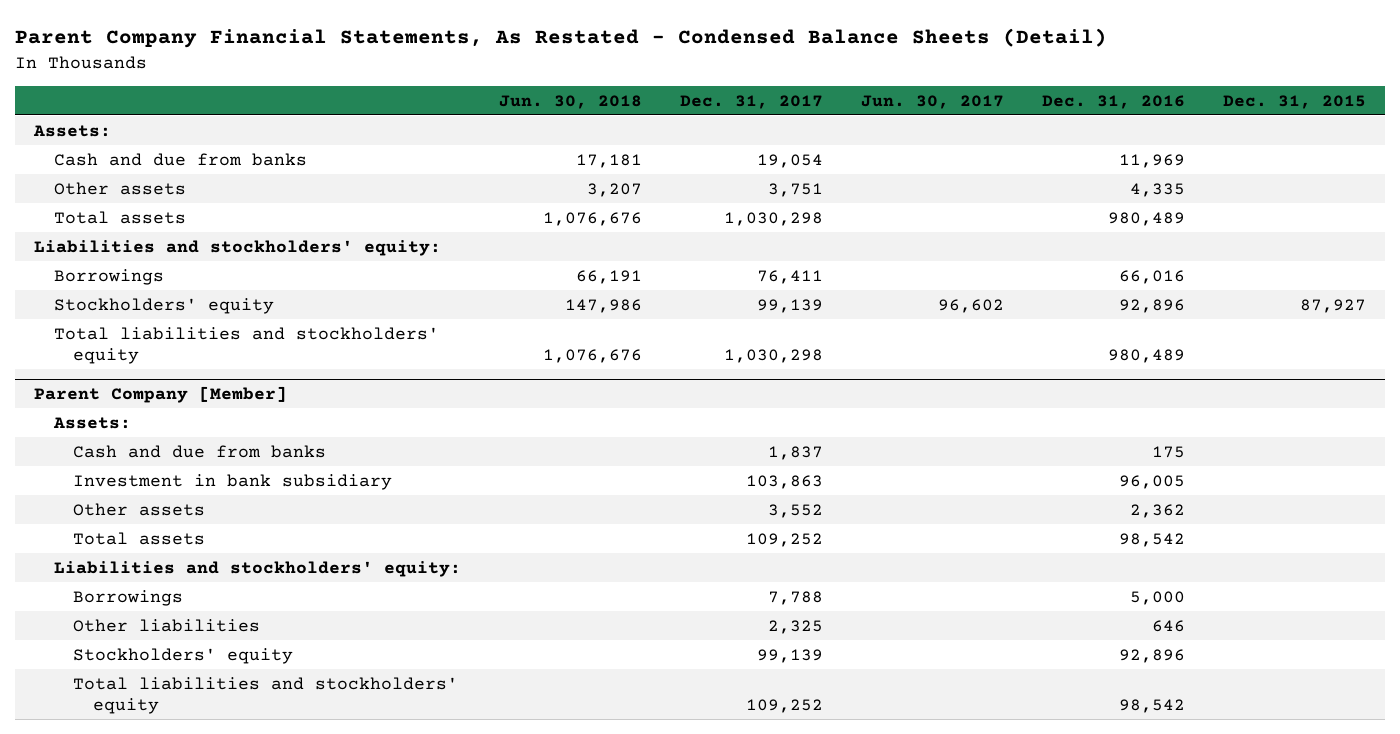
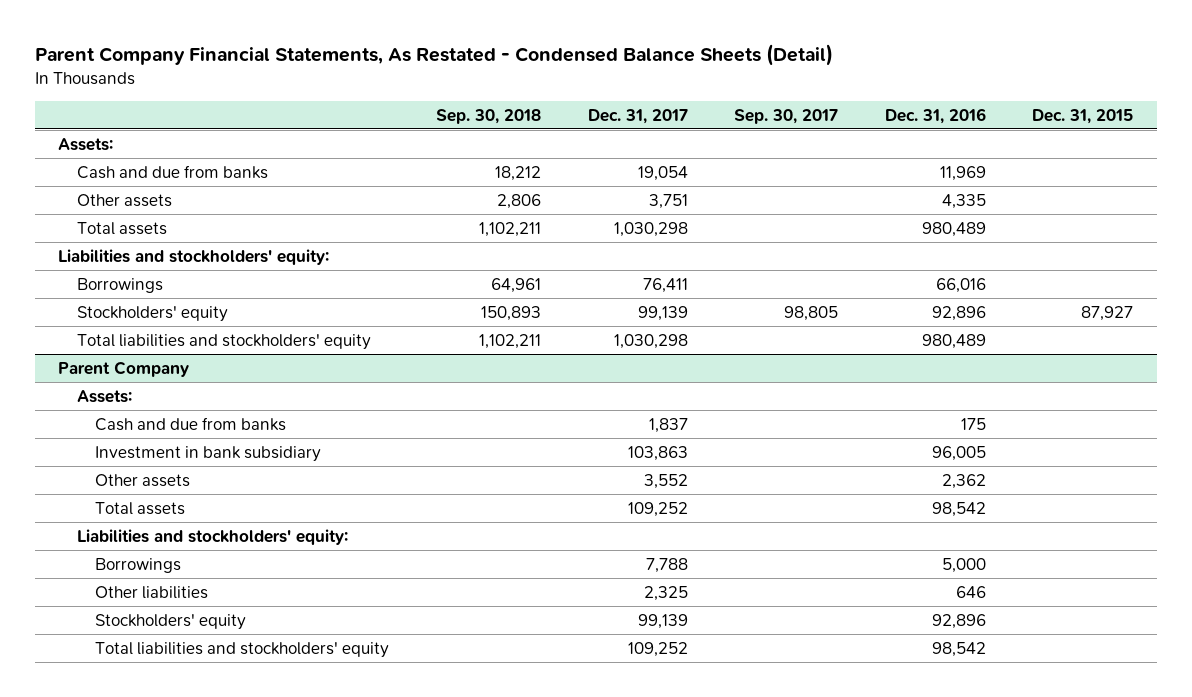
[498,94,642,109] Jun. 30, 2018 -> none
[860,94,1004,109] Jun. 30, 2017 -> none
none -> [435,108,541,124] Sep. 30, 2018
none -> [734,108,839,124] Sep. 30, 2017
[34,386,288,404] Parent Company [Member] -> [58,360,190,377] Parent Company

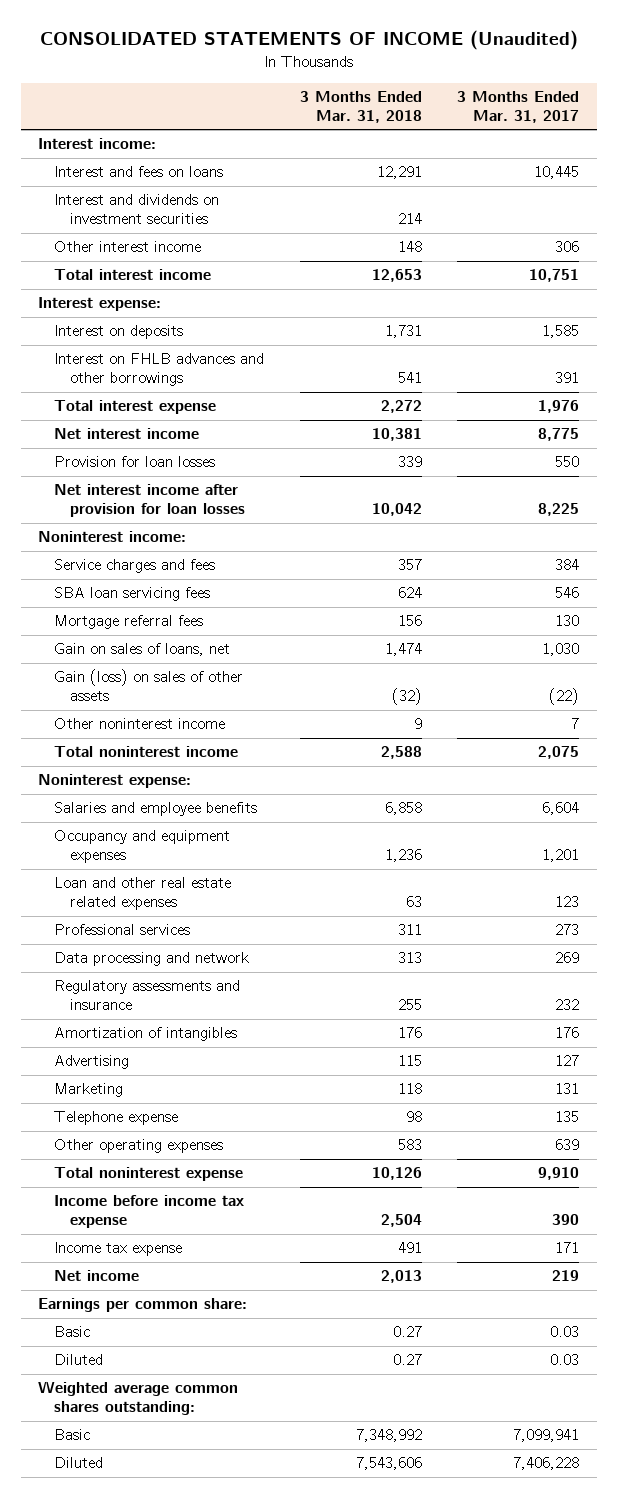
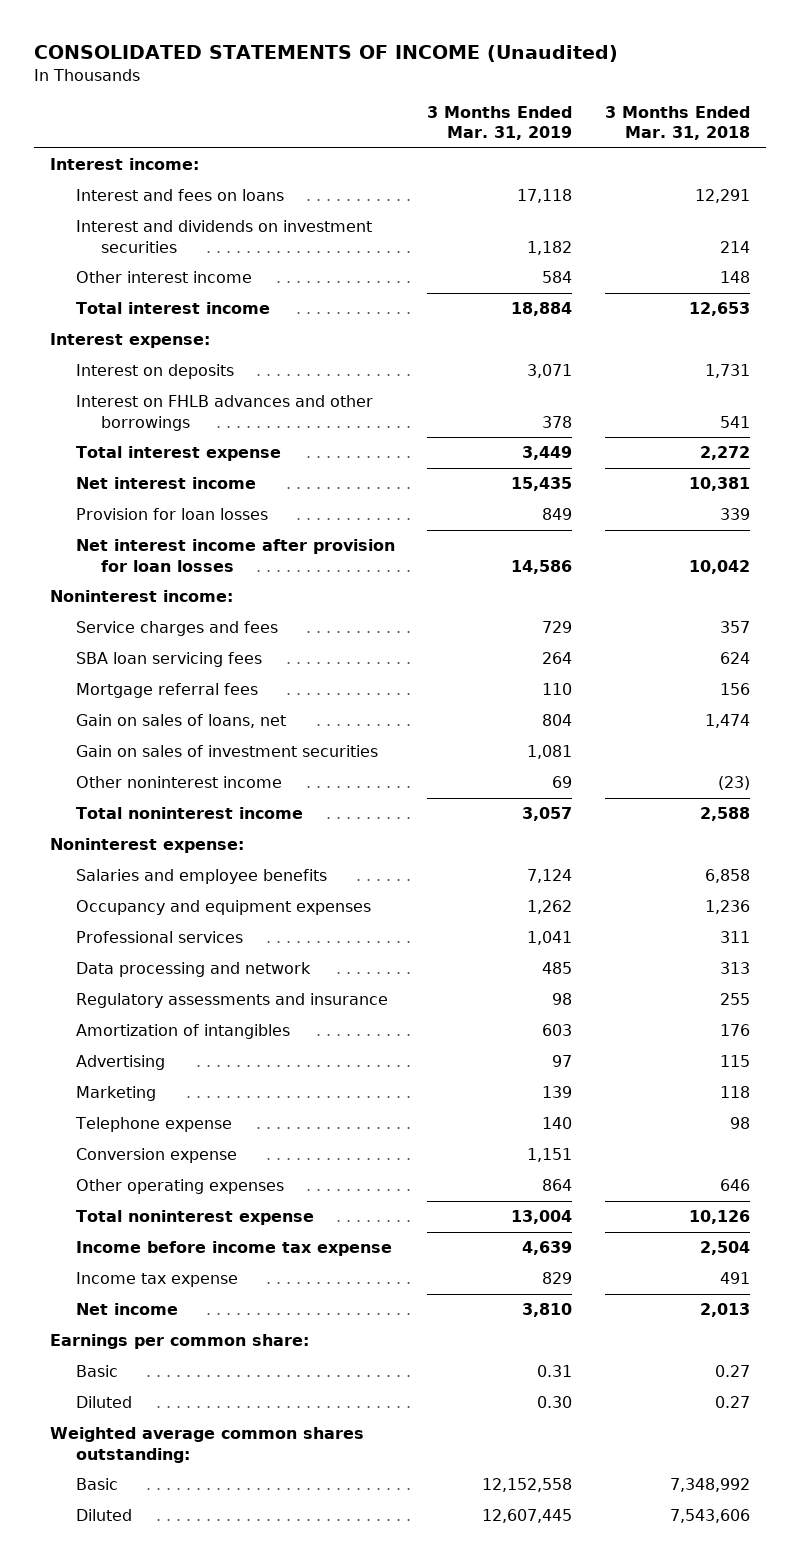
[457,91,580,123] 3 Months Ended Mar. 31, 2017 -> none
none -> [427,105,573,141] 3 Months Ended Mar. 31, 2019
[54,669,244,702] Gain (loss) on sales of other assets -> none
none -> [75,745,378,758] Gain on sales of investment securities
[413,718,422,730] 9 -> [717,776,750,791] (23)
[54,877,232,911] Loan and other real estate related expenses -> none
none -> [75,1148,237,1164] Conversion expense
[397,1139,422,1151] 583 -> [719,1179,750,1192] 646

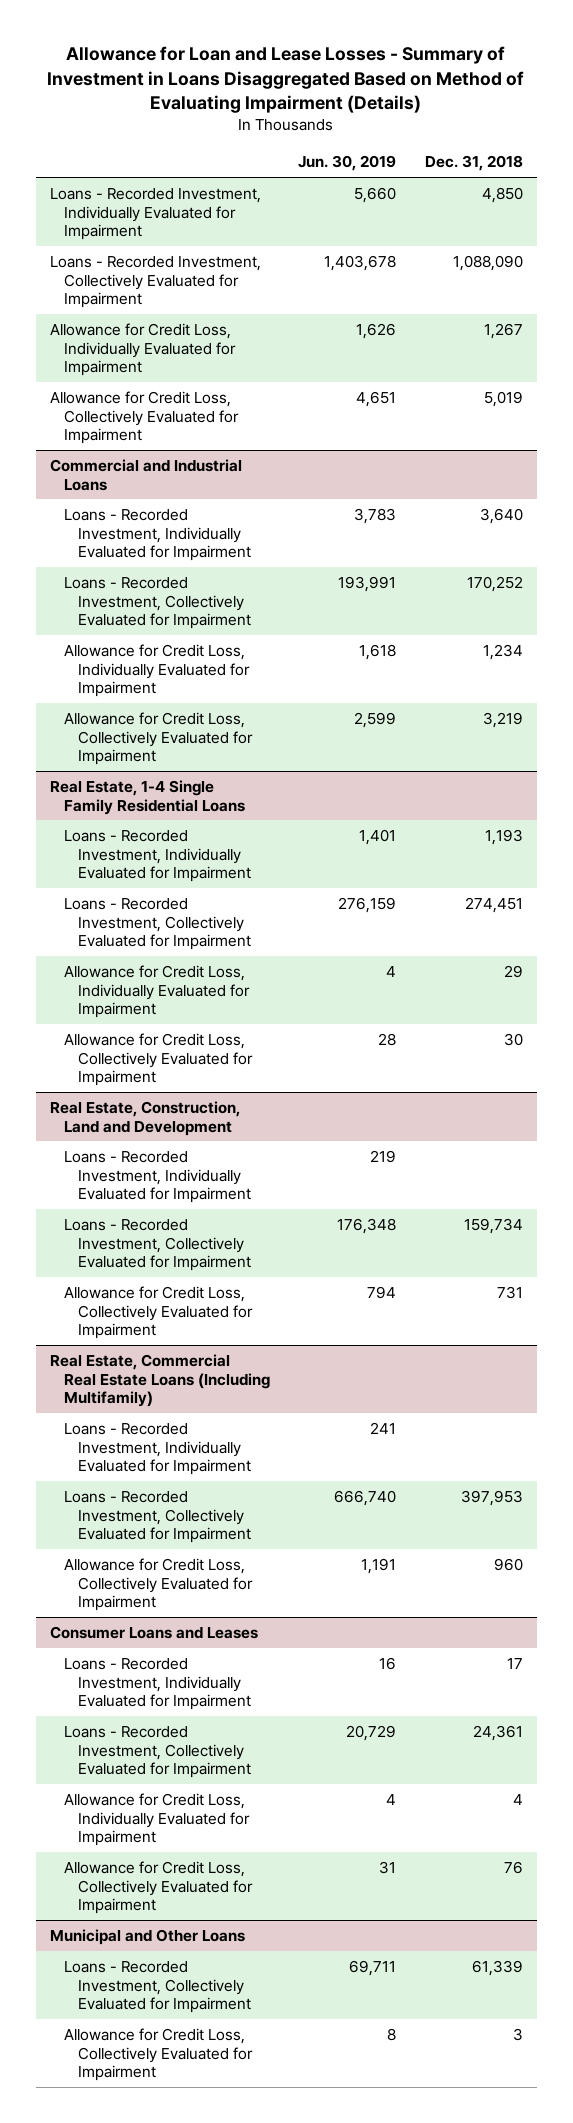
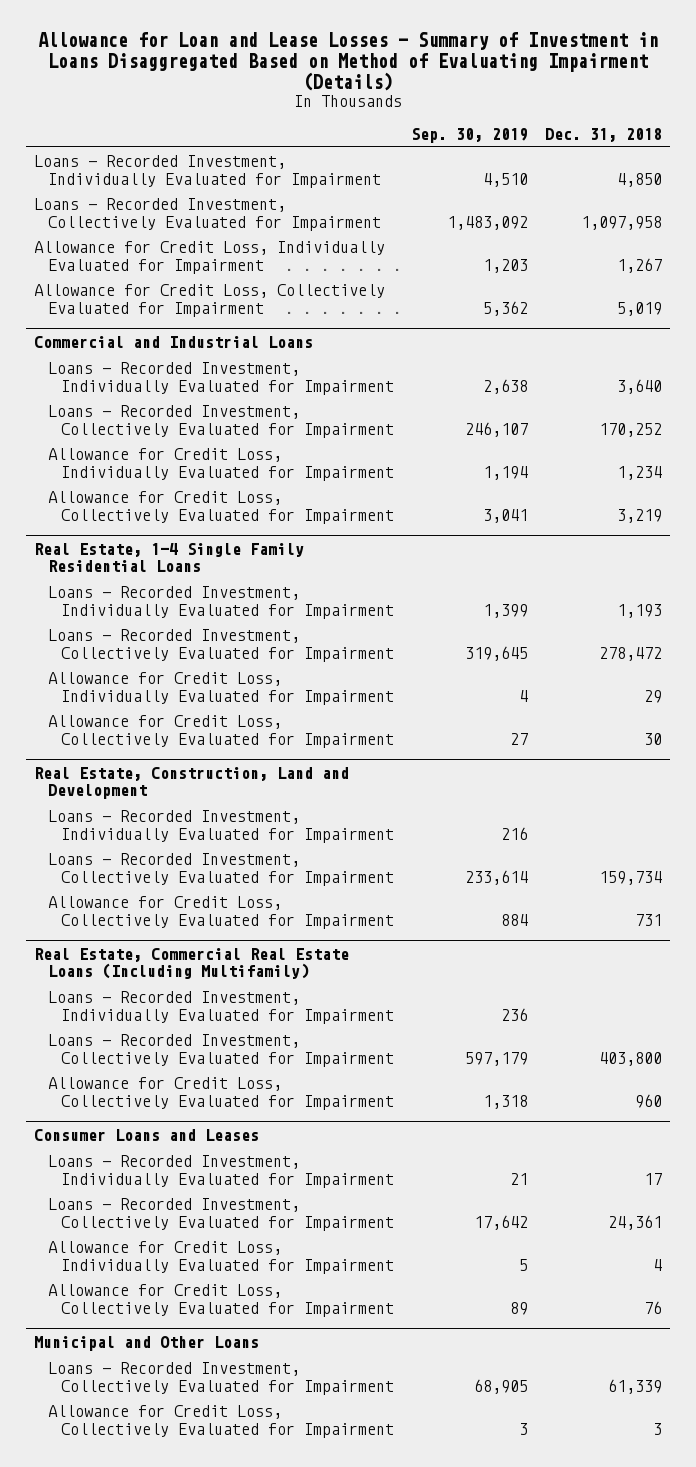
[298,155,397,172] Jun. 30, 2019 -> none
none -> [410,128,528,144] Sep. 30, 2019
[452,255,523,272] 1,088,090 -> [580,215,662,230] 1,097,958
[464,897,523,914] 274,451 -> [598,646,662,661] 278,472
[460,1490,523,1507] 397,953 -> [598,1051,662,1066] 403,800

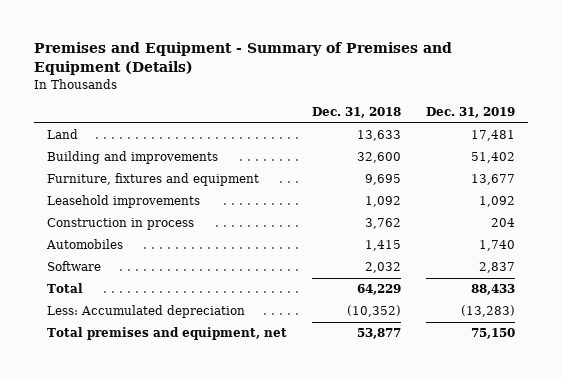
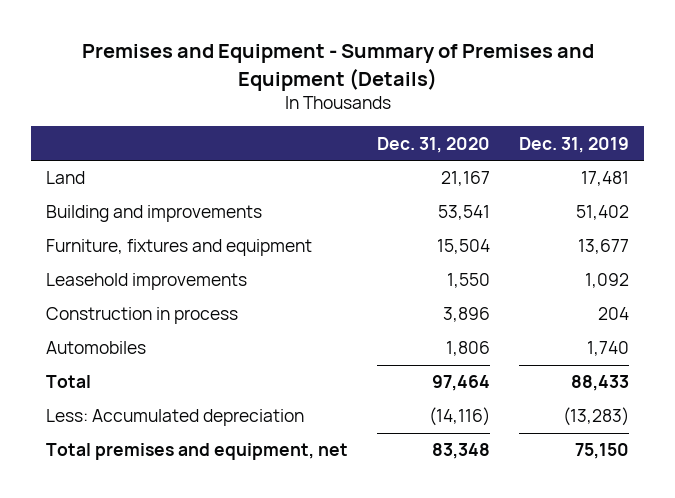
[311,107,401,119] Dec. 31, 2018 -> none
none -> [377,136,491,153] Dec. 31, 2020
[46,261,101,272] Software -> none

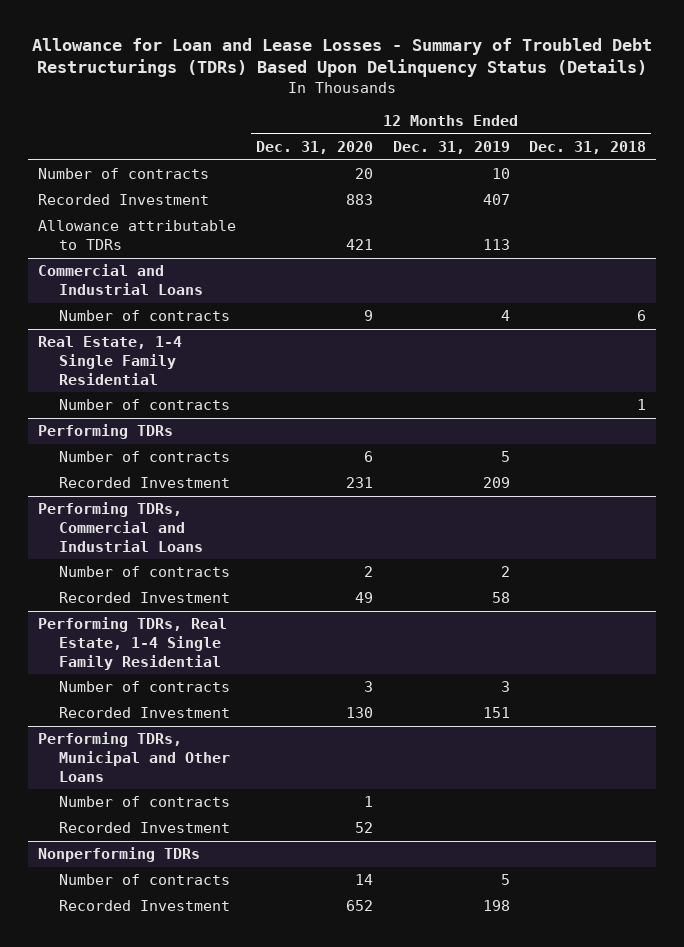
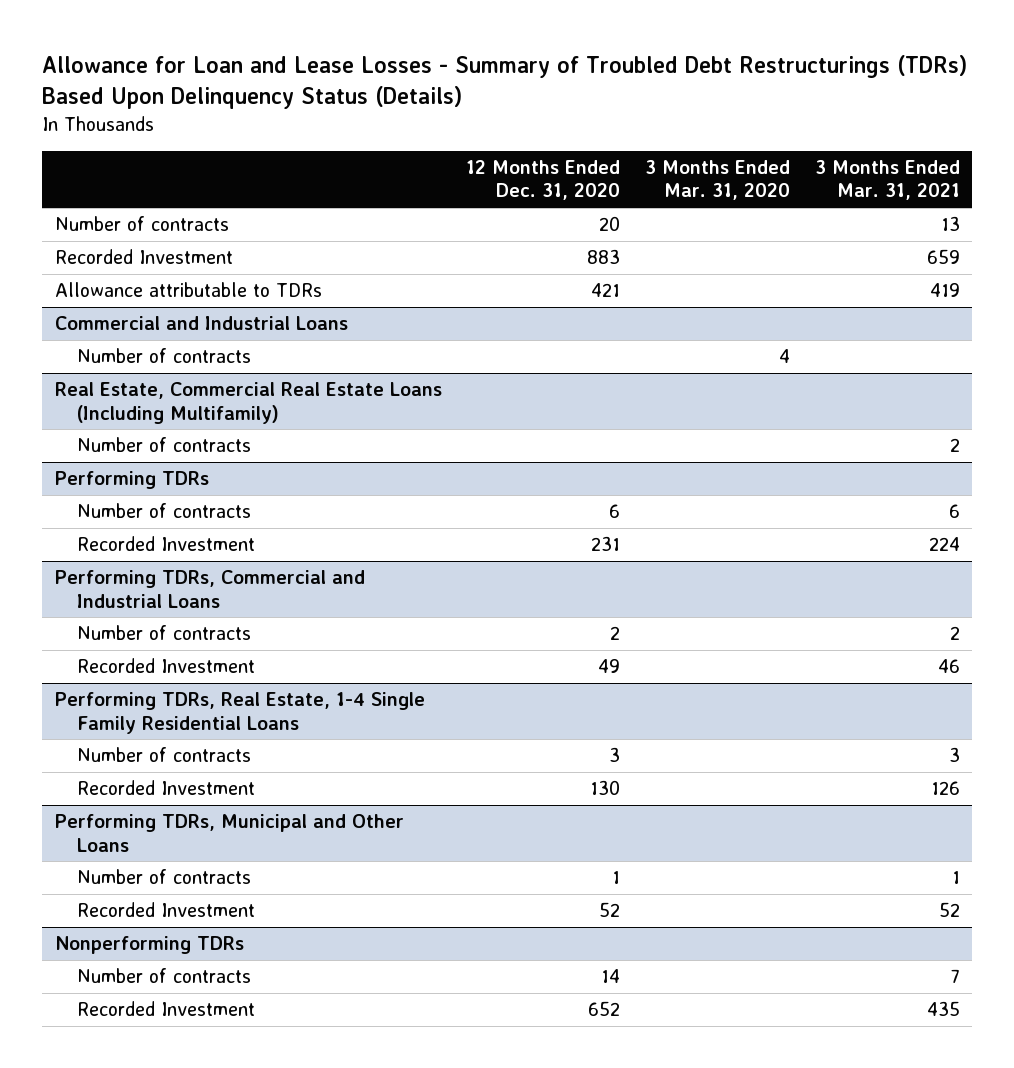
[392,140,510,154] Dec. 31, 2019 -> none
[529,140,647,154] Dec. 31, 2018 -> none
none -> [644,159,790,201] 3 Months Ended Mar. 31, 2020
none -> [814,159,960,201] 3 Months Ended Mar. 31, 2021
[59,310,231,322] Number of contracts -> none
[38,336,183,385] Real Estate, 1-4 Single Family Residential -> none
none -> [54,382,442,424] Real Estate, Commercial Real Estate Loans (Including Multifamily)
none -> [77,437,252,453] Number of contracts
[38,617,228,670] Performing TDRs, Real Estate, 1-4 Single Family Residential -> [54,692,425,734] Performing TDRs, Real Estate, 1-4 Single Family Residential Loans

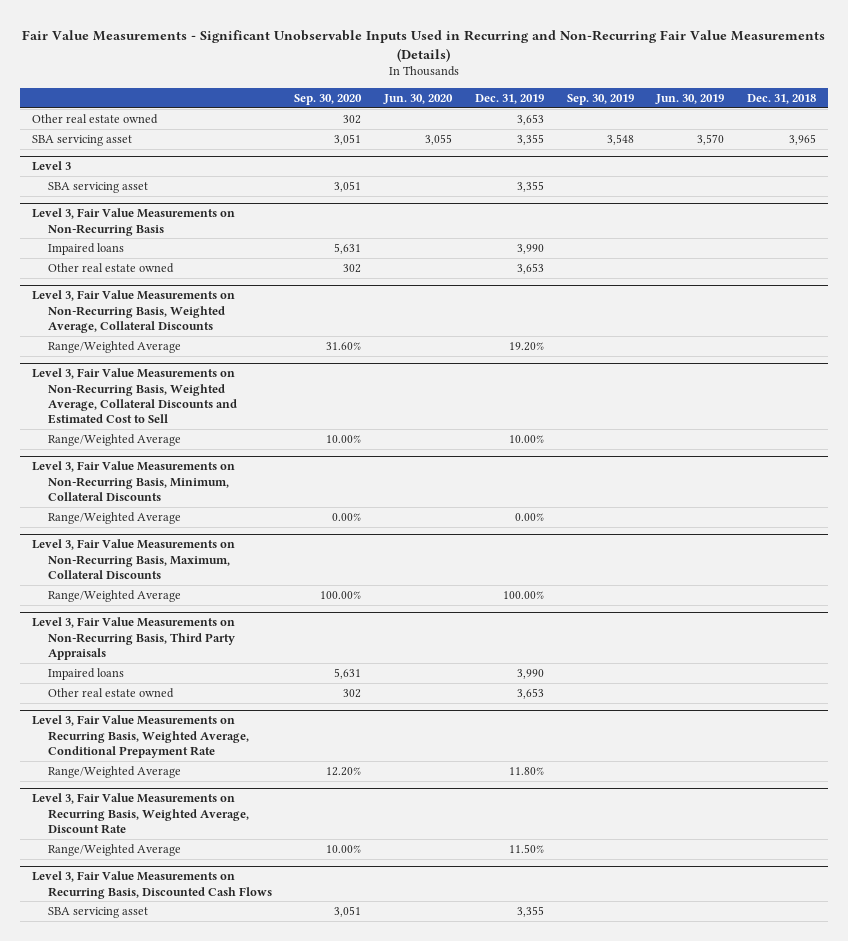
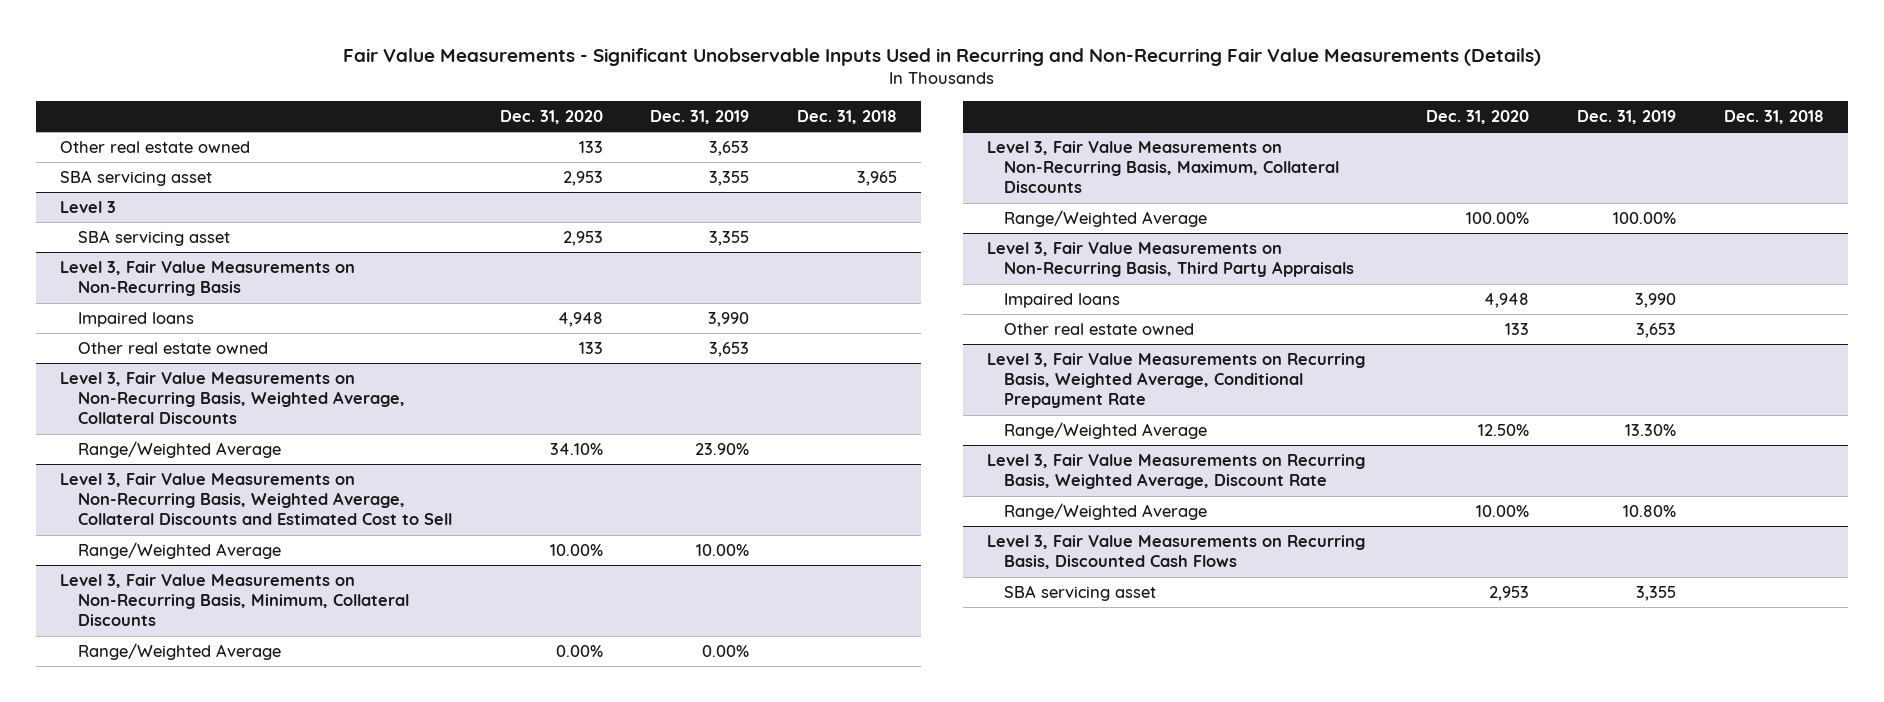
[294,93,363,105] Sep. 30, 2020 -> none
[383,93,454,104] Jun. 30, 2020 -> none
[566,93,634,105] Sep. 30, 2019 -> none
[655,93,725,104] Jun. 30, 2019 -> none
none -> [499,110,603,125] Dec. 31, 2020
[508,341,544,351] 19.20% -> [695,443,750,456] 23.90%
[508,766,544,775] 11.80% -> [1625,424,1677,437] 13.30%
[508,843,544,853] 11.50% -> [1623,505,1677,518] 10.80%

